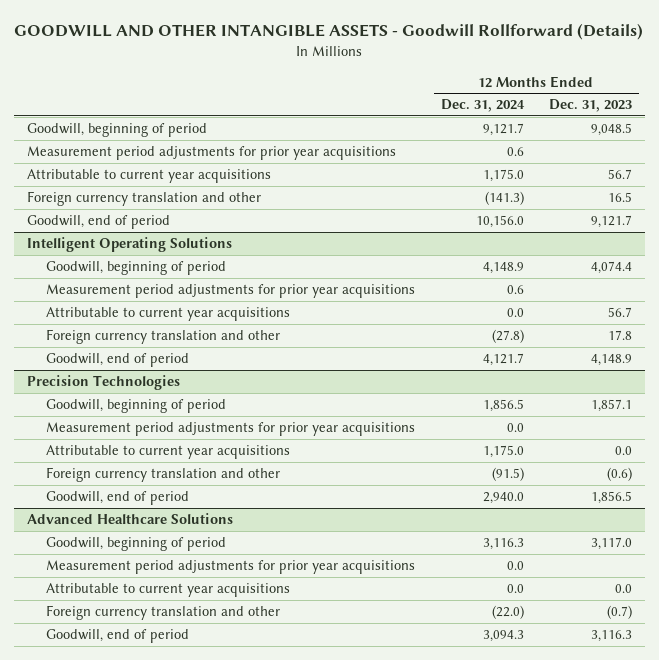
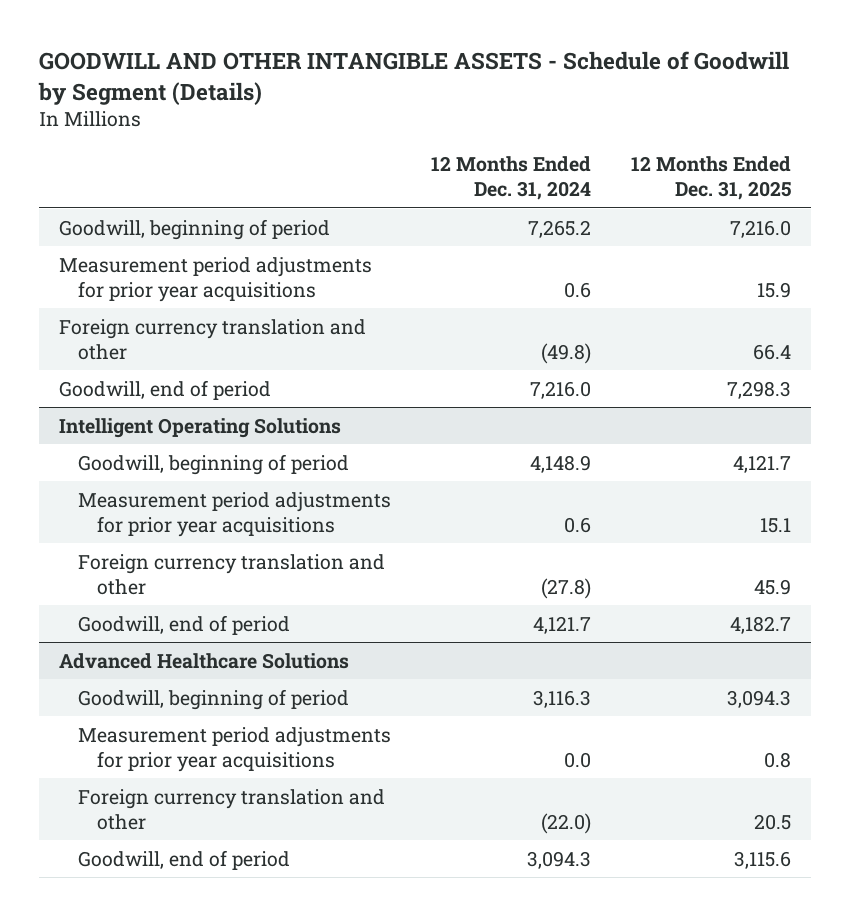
[14,23,644,41] GOODWILL AND OTHER INTANGIBLE ASSETS - Goodwill Rollforward (Details) -> [38,51,790,105] GOODWILL AND OTHER INTANGIBLE ASSETS - Schedule of Goodwill by Segment (Details)
[549,99,633,113] Dec. 31, 2023 -> none
none -> [631,156,792,201] 12 Months Ended Dec. 31, 2025
[482,123,524,137] 9,121.7 -> [528,219,592,238] 7,265.2
[26,169,271,184] Attributable to current year acquisitions -> none
[484,191,524,206] (141.3) -> [541,342,592,364] (49.8)
[475,215,524,229] 10,156.0 -> [530,380,592,399] 7,216.0
[45,307,290,322] Attributable to current year acquisitions -> none
[26,375,180,391] Precision Technologies -> none
[45,399,226,414] Goodwill, beginning of period -> none
[45,422,415,437] Measurement period adjustments for prior year acquisitions -> none
[45,445,290,460] Attributable to current year acquisitions -> none
[45,467,280,483] Foreign currency translation and other -> none
[45,491,189,506] Goodwill, end of period -> none
[45,583,290,598] Attributable to current year acquisitions -> none

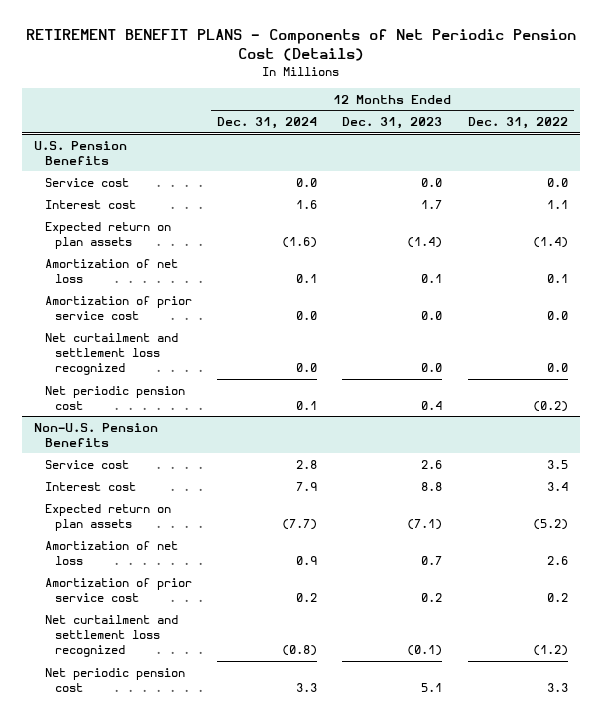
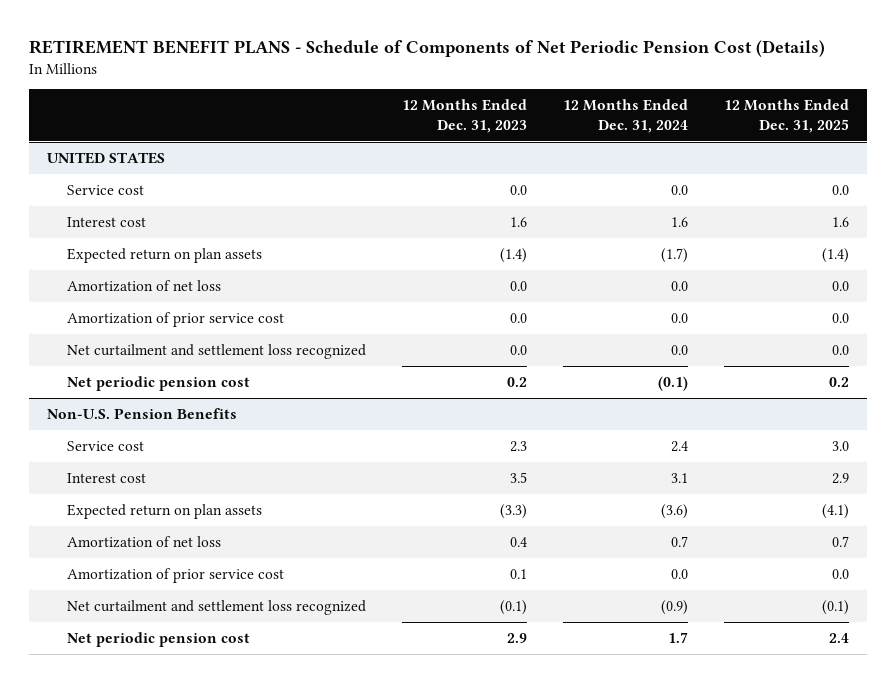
[25,29,576,62] RETIREMENT BENEFIT PLANS - Components of Net Periodic Pension Cost (Details) -> [28,39,825,57] RETIREMENT BENEFIT PLANS - Schedule of Components of Net Periodic Pension Cost (Details)
[467,117,568,130] Dec. 31, 2022 -> none
none -> [723,99,849,134] 12 Months Ended Dec. 31, 2025
[34,140,128,165] U.S. Pension Benefits -> [46,151,165,164] UNITED STATES
[421,199,443,209] 1.7 -> [509,216,527,227] 1.6
[281,236,317,248] (1.6) -> [660,247,688,263] (1.7)
[295,273,317,283] 0.1 -> [670,280,688,291] 0.0
[421,273,443,283] 0.1 -> [509,280,527,291] 0.0
[295,400,317,410] 0.1 -> [657,375,688,391] (0.1)
[421,400,443,410] 0.4 -> [506,376,527,387] 0.2
[295,459,317,469] 2.8 -> [670,440,688,452] 2.4
[421,459,443,469] 2.6 -> [509,440,527,452] 2.3
[295,481,317,491] 7.9 -> [670,472,688,483] 3.1
[421,481,443,491] 8.8 -> [509,471,527,483] 3.5
[281,518,317,530] (7.7) -> [660,503,688,519] (3.6)
[407,518,443,530] (7.1) -> [499,503,527,519] (3.3)
[295,555,317,565] 0.9 -> [670,535,688,547] 0.7
[421,555,443,565] 0.7 -> [509,536,527,547] 0.4
[295,592,317,602] 0.2 -> [670,568,688,579] 0.0
[421,592,443,602] 0.2 -> [509,568,527,579] 0.1
[281,645,317,657] (0.8) -> [660,599,688,615] (0.9)
[295,682,317,692] 3.3 -> [667,631,688,643] 1.7
[421,682,443,692] 5.1 -> [506,632,527,643] 2.9

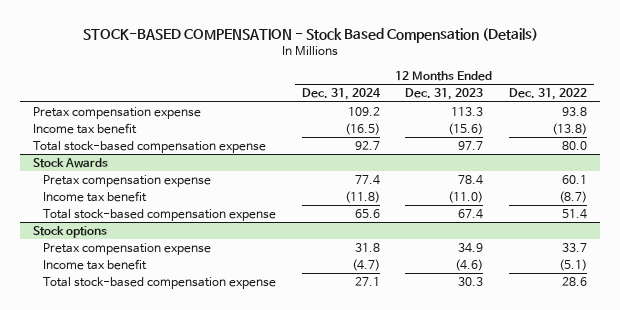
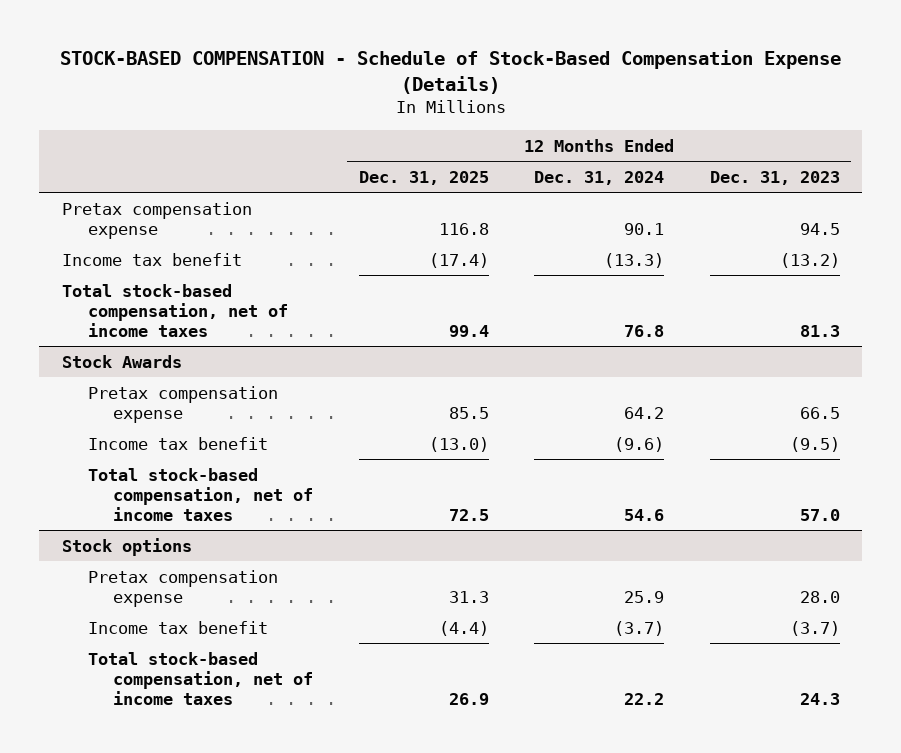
[83,27,539,43] STOCK-BASED COMPENSATION - Stock Based Compensation (Details) -> [59,50,841,94] STOCK-BASED COMPENSATION - Schedule of Stock-Based Compensation Expense (Details)
[509,88,588,101] Dec. 31, 2022 -> none
none -> [358,170,489,185] Dec. 31, 2025
[347,106,380,116] 109.2 -> [624,222,665,235] 90.1
[451,106,484,116] 113.3 -> [799,222,840,235] 94.5
[344,122,380,135] (16.5) -> [604,252,665,268] (13.3)
[448,122,484,135] (15.6) -> [779,252,840,268] (13.2)
[32,140,266,153] Total stock-based compensation expense -> [61,283,288,338] Total stock-based compensation, net of income taxes
[354,140,380,150] 92.7 -> [624,325,665,338] 76.8
[458,140,484,150] 97.7 -> [799,325,840,338] 81.3
[354,174,380,185] 77.4 -> [624,406,665,419] 64.2
[458,174,484,185] 78.4 -> [799,406,840,419] 66.5
[344,190,380,203] (11.8) -> [614,436,665,452] (9.6)
[448,190,484,203] (11.0) -> [789,436,840,452] (9.5)
[42,208,276,221] Total stock-based compensation expense -> [87,467,314,522] Total stock-based compensation, net of income taxes
[354,208,380,218] 65.6 -> [624,509,665,522] 54.6
[458,208,484,219] 67.4 -> [799,509,840,522] 57.0
[354,242,380,252] 31.8 -> [624,590,665,603] 25.9
[458,242,484,253] 34.9 -> [799,590,840,603] 28.0
[351,258,380,271] (4.7) -> [614,620,665,636] (3.7)
[455,258,484,271] (4.6) -> [789,620,840,636] (3.7)
[42,276,276,289] Total stock-based compensation expense -> [87,651,314,706] Total stock-based compensation, net of income taxes
[354,276,380,286] 27.1 -> [624,693,665,706] 22.2
[458,276,484,286] 30.3 -> [799,693,840,706] 24.3

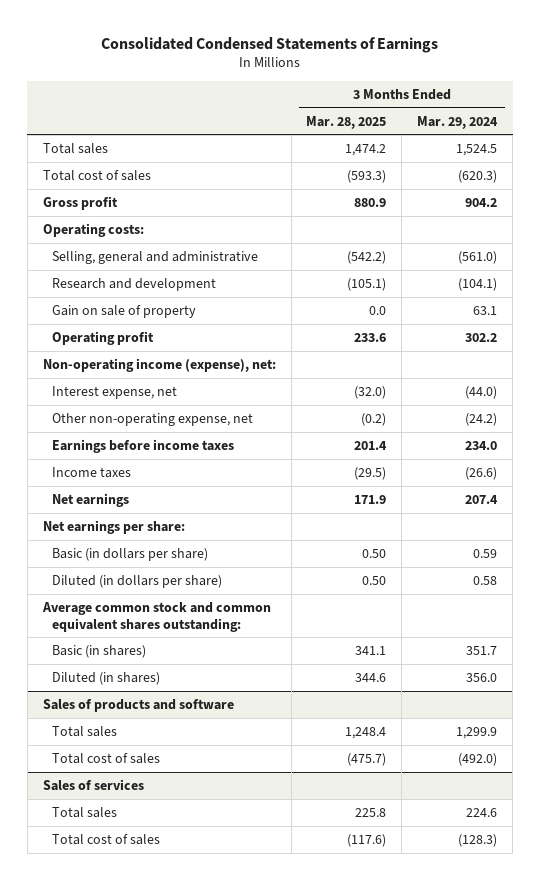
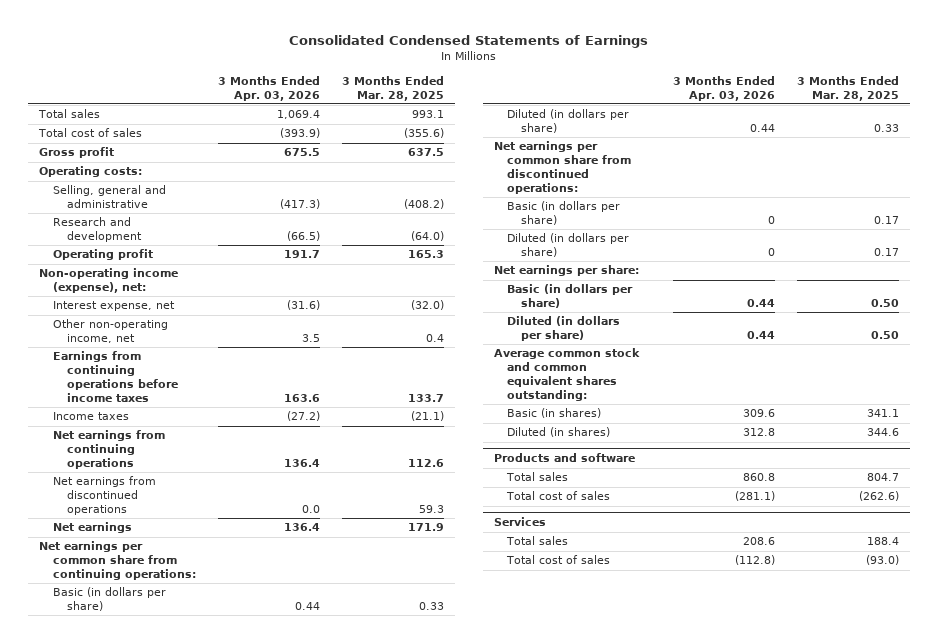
[417,115,499,129] Mar. 29, 2024 -> none
none -> [218,75,321,101] 3 Months Ended Apr. 03, 2026
[345,143,387,156] 1,474.2 -> [412,110,445,119] 993.1
[347,169,387,183] (593.3) -> [404,128,445,139] (355.6)
[354,197,387,207] 880.9 -> [408,148,445,157] 637.5
[52,304,197,318] Gain on sale of property -> none
[347,250,387,264] (542.2) -> [404,199,445,210] (408.2)
[347,277,387,291] (105.1) -> [411,231,445,242] (64.0)
[354,332,387,342] 233.6 -> [408,250,445,259] 165.3
[52,412,254,426] Other non-operating expense, net -> [53,319,169,344] Other non-operating income, net
[361,412,387,426] (0.2) -> [426,334,445,343] 0.4
[52,438,235,453] Earnings before income taxes -> [53,351,178,402] Earnings from continuing operations before income taxes
[354,440,388,450] 201.4 -> [408,393,445,402] 133.7
[354,466,387,480] (29.5) -> [411,411,445,422] (21.1)
none -> [53,430,166,469] Net earnings from continuing operations
none -> [53,476,157,515] Net earnings from discontinued operations
none -> [39,541,197,580] Net earnings per common share from continuing operations:
none -> [53,587,167,612] Basic (in dollars per share)
none -> [507,109,630,134] Diluted (in dollars per share)
none -> [493,141,632,194] Net earnings per common share from discontinued operations:
none -> [507,201,621,226] Basic (in dollars per share)
none -> [507,233,630,258] Diluted (in dollars per share)
[42,698,234,712] Sales of products and software -> [493,453,635,463] Products and software
[345,726,387,739] 1,248.4 -> [866,473,899,482] 804.7
[347,752,387,766] (475.7) -> [858,491,899,502] (262.6)
[42,778,144,791] Sales of services -> [493,517,546,527] Services
[355,807,387,817] 225.8 -> [866,537,899,546] 188.4
[347,833,387,847] (117.6) -> [865,555,899,566] (93.0)

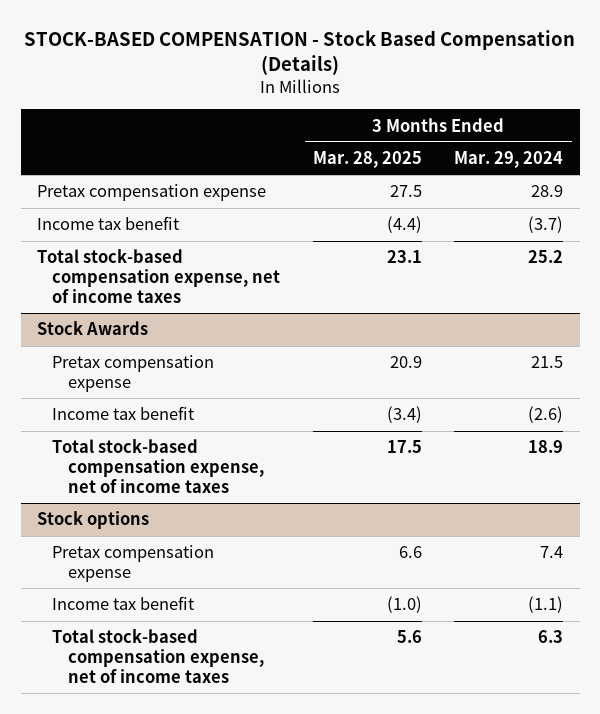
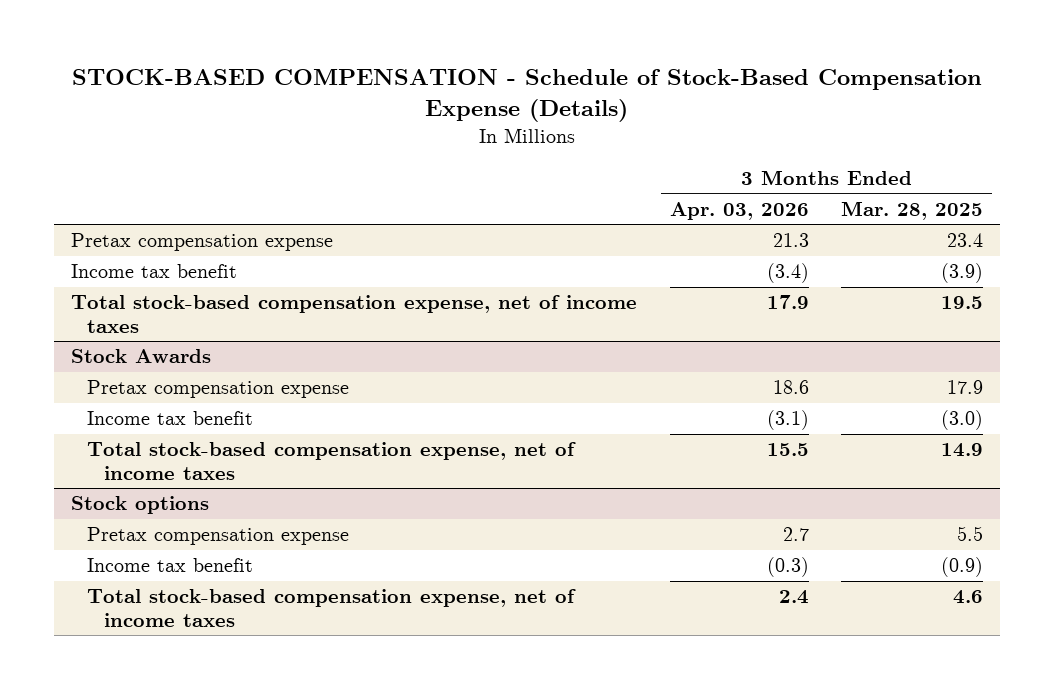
[24,29,576,76] STOCK-BASED COMPENSATION - Stock Based Compensation (Details) -> [72,69,983,123] STOCK-BASED COMPENSATION - Schedule of Stock-Based Compensation Expense (Details)
[454,151,564,169] Mar. 29, 2024 -> none
none -> [669,201,809,220] Apr. 03, 2026
[389,185,422,198] 27.5 -> [947,233,984,248] 23.4
[386,216,422,234] (4.4) -> [941,263,984,284] (3.9)
[386,250,422,264] 23.1 -> [941,296,984,310] 19.5
[389,356,422,369] 20.9 -> [947,380,984,395] 17.9
[386,406,422,424] (3.4) -> [941,410,984,431] (3.0)
[386,440,422,454] 17.5 -> [941,443,984,458] 14.9
[398,546,422,559] 6.6 -> [957,526,984,542] 5.5
[386,596,422,614] (1.0) -> [941,557,984,578] (0.9)
[396,630,422,644] 5.6 -> [953,590,984,605] 4.6

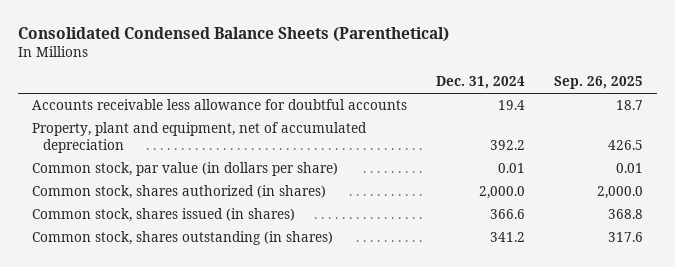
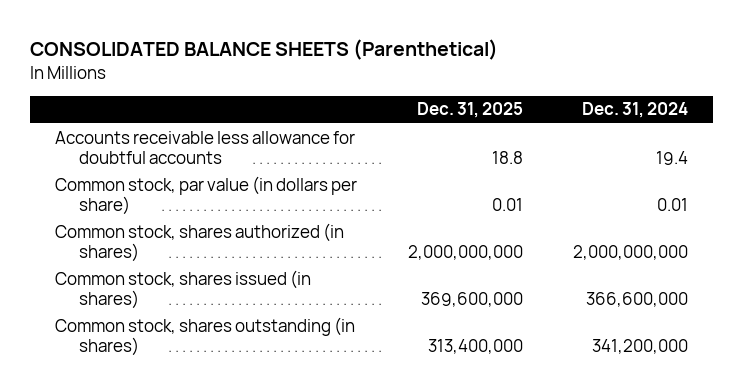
[18,26,450,42] Consolidated Condensed Balance Sheets (Parenthetical) -> [30,39,499,61] CONSOLIDATED BALANCE SHEETS (Parenthetical)
[553,76,643,90] Sep. 26, 2025 -> none
none -> [416,102,523,119] Dec. 31, 2025
[32,122,368,154] Property, plant and equipment, net of accumulated depreciation -> none
[478,186,525,200] 2,000.0 -> [572,244,688,260] 2,000,000,000
[489,209,525,220] 366.6 -> [585,291,688,307] 366,600,000
[489,232,525,243] 341.2 -> [591,338,688,354] 341,200,000

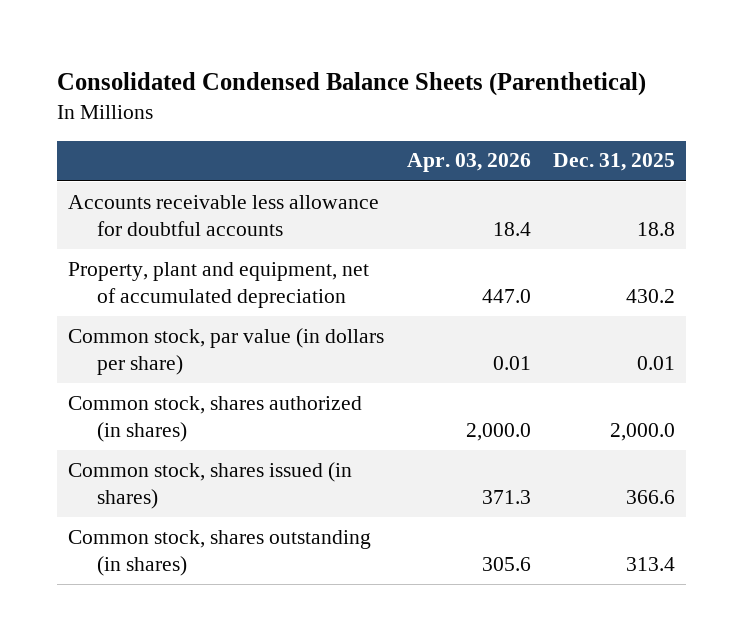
[30,39,499,61] CONSOLIDATED BALANCE SHEETS (Parenthetical) -> [57,72,647,97] Consolidated Condensed Balance Sheets (Parenthetical)
[581,102,688,119] Dec. 31, 2024 -> none
none -> [406,153,531,173] Apr. 03, 2026
none -> [68,261,370,308] Property, plant and equipment, net of accumulated depreciation
[407,244,523,260] 2,000,000,000 -> [609,422,675,441] 2,000.0
[420,291,523,307] 369,600,000 -> [625,489,675,504] 366.6
[427,338,523,354] 313,400,000 -> [625,556,675,571] 313.4

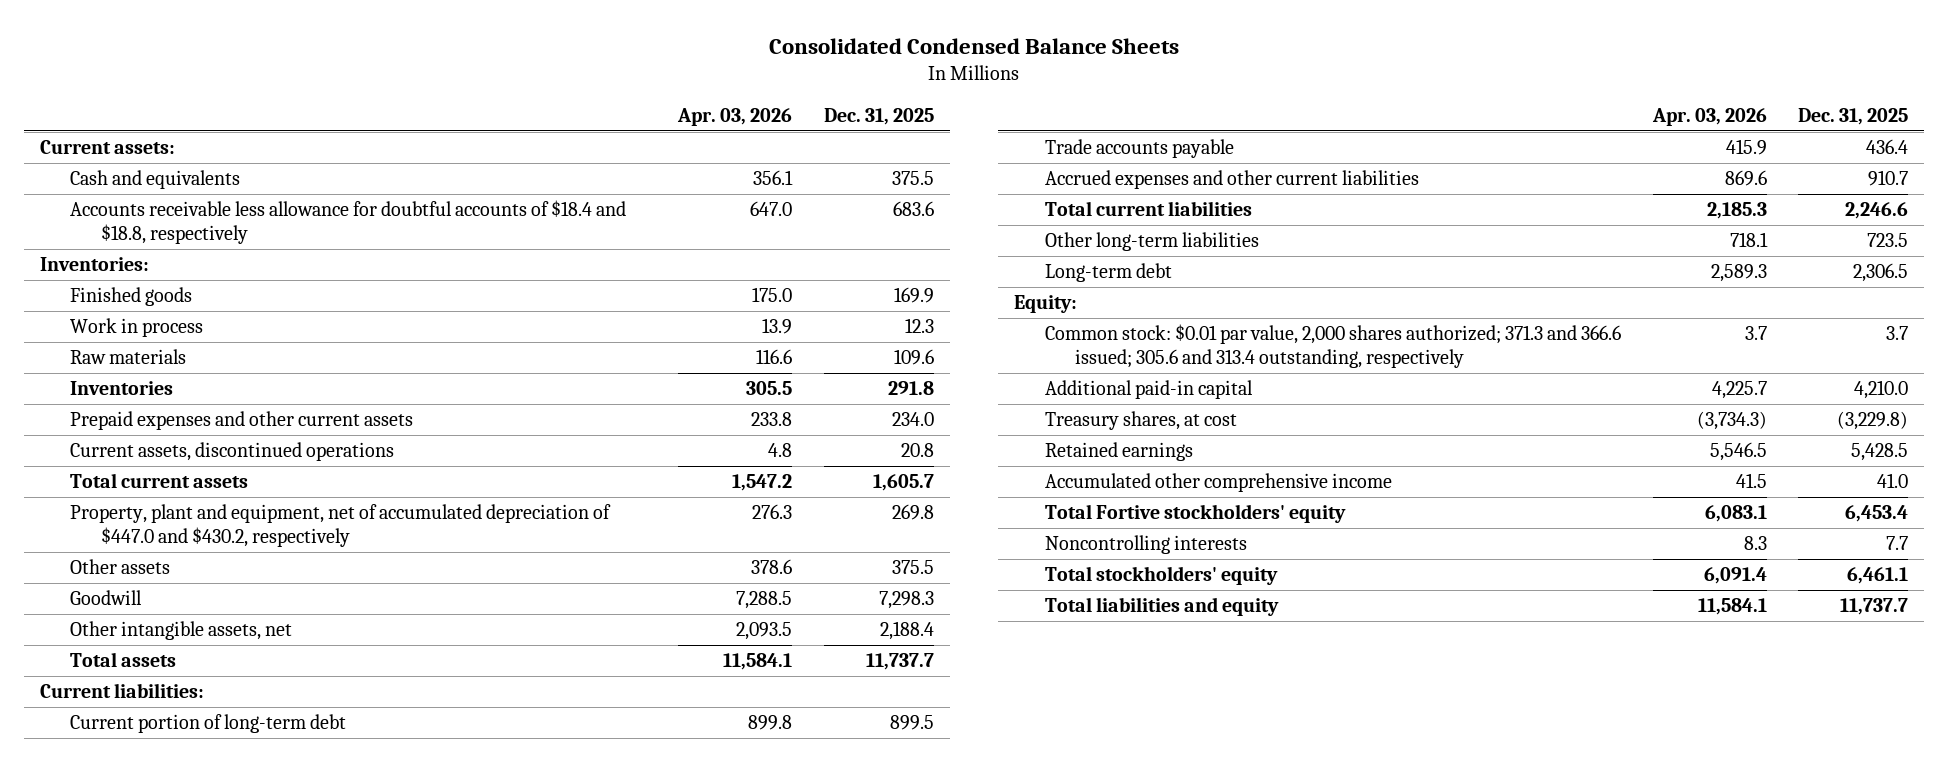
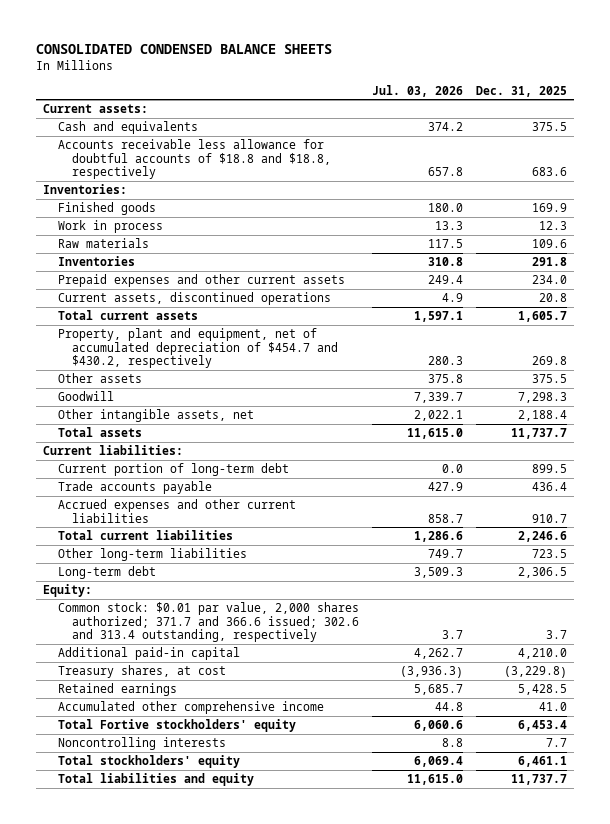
[769,38,1180,55] Consolidated Condensed Balance Sheets -> [36,44,333,55] CONSOLIDATED CONDENSED BALANCE SHEETS
[677,107,793,126] Apr. 03, 2026 -> none
none -> [372,84,464,97] Jul. 03, 2026
[70,200,627,244] Accounts receivable less allowance for doubtful accounts of $18.4 and $18.8, respectively -> [57,138,332,180] Accounts receivable less allowance for doubtful accounts of $18.8 and $18.8, respectively
[70,504,612,547] Property, plant and equipment, net of accumulated depreciation of $447.0 and $430.2, respectively -> [57,327,339,369] Property, plant and equipment, net of accumulated depreciation of $454.7 and $430.2, respectively
[1044,324,1621,368] Common stock: $0.01 par value, 2,000 shares authorized; 371.3 and 366.6 issued; 305.6 and 313.4 outstanding, respectively -> [57,601,360,643] Common stock: $0.01 par value, 2,000 shares authorized; 371.7 and 366.6 issued; 302.6 and 313.4 outstanding, respectively

